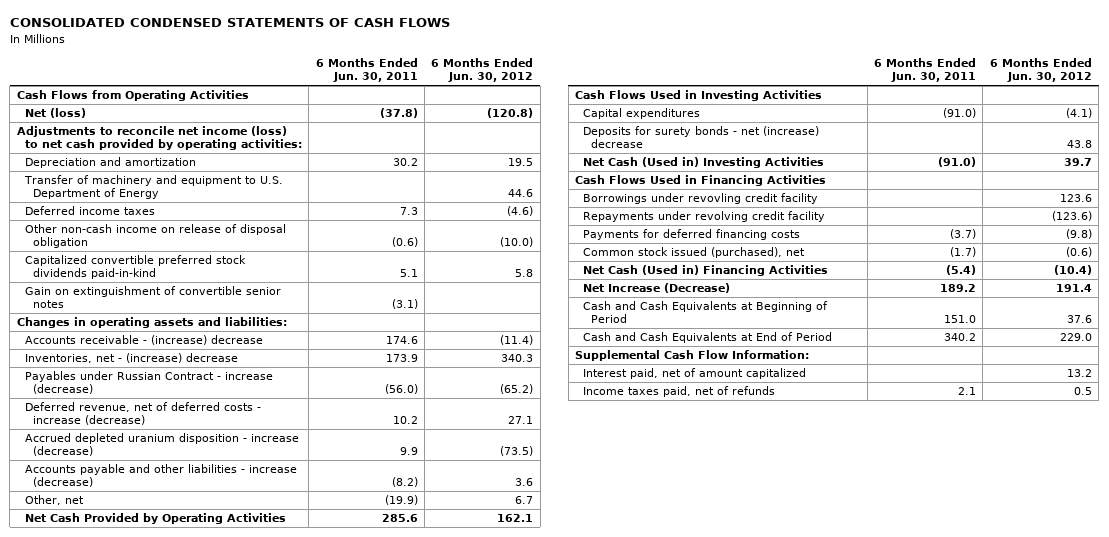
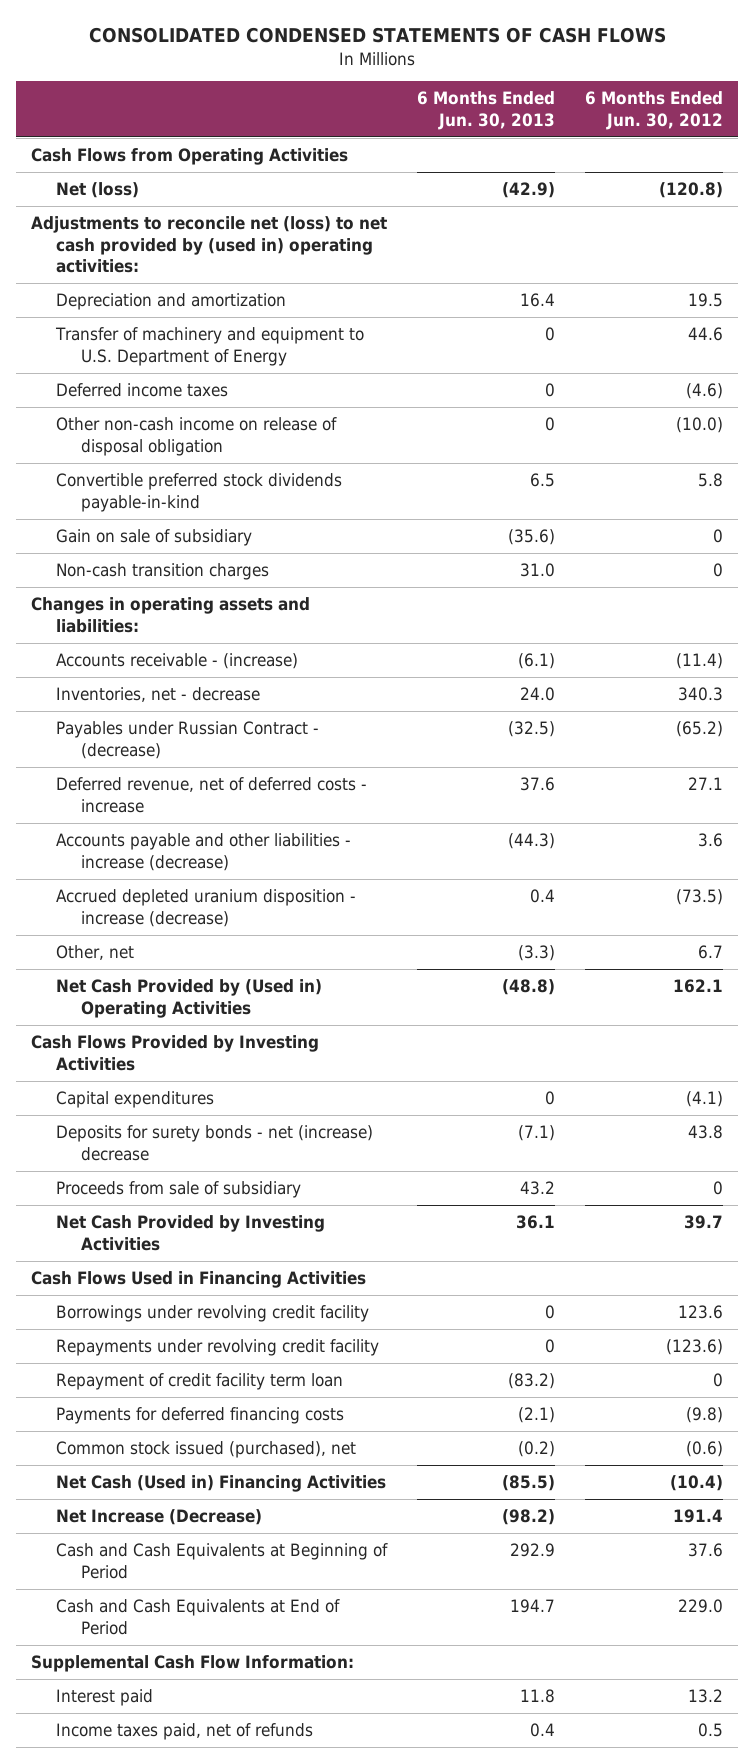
[315,57,418,83] 6 Months Ended Jun. 30, 2011 -> none
none -> [417,91,556,130] 6 Months Ended Jun. 30, 2013
[16,126,302,151] Adjustments to reconcile net income (loss) to net cash provided by operating activities: -> [31,216,388,273] Adjustments to reconcile net (loss) to net cash provided by (used in) operating activities:
[24,286,281,309] Gain on extinguishment of convertible senior notes -> none
[24,255,246,280] Capitalized convertible preferred stock dividends paid-in-kind -> [56,473,343,512] Convertible preferred stock dividends payable-in-kind
none -> [56,529,253,547] Gain on sale of subsidiary
none -> [56,563,270,581] Non-cash transition charges
[24,335,263,346] Accounts receivable - (increase) decrease -> [56,653,299,670] Accounts receivable - (increase)
[24,353,238,364] Inventories, net - (increase) decrease -> [56,687,261,703] Inventories, net - decrease
[24,371,273,395] Payables under Russian Contract - increase (decrease) -> [56,721,320,759] Payables under Russian Contract - (decrease)
[24,402,261,426] Deferred revenue, net of deferred costs - increase (decrease) -> [56,777,368,813] Deferred revenue, net of deferred costs - increase
[24,433,299,457] Accrued depleted uranium disposition - increase (decrease) -> [56,889,357,927] Accrued depleted uranium disposition - increase (decrease)
[24,513,286,525] Net Cash Provided by Operating Activities -> [56,979,323,1018] Net Cash Provided by (Used in) Operating Activities
[575,90,823,102] Cash Flows Used in Investing Activities -> [31,1035,320,1071] Cash Flows Provided by Investing Activities
none -> [56,1181,302,1199] Proceeds from sale of subsidiary
[583,157,825,169] Net Cash (Used in) Investing Activities -> [56,1215,326,1251] Net Cash Provided by Investing Activities
[583,193,819,205] Borrowings under revovling credit facility -> [56,1305,370,1323] Borrowings under revolving credit facility
none -> [56,1373,344,1391] Repayment of credit facility term loan
[583,368,807,380] Interest paid, net of amount capitalized -> [56,1689,154,1707] Interest paid

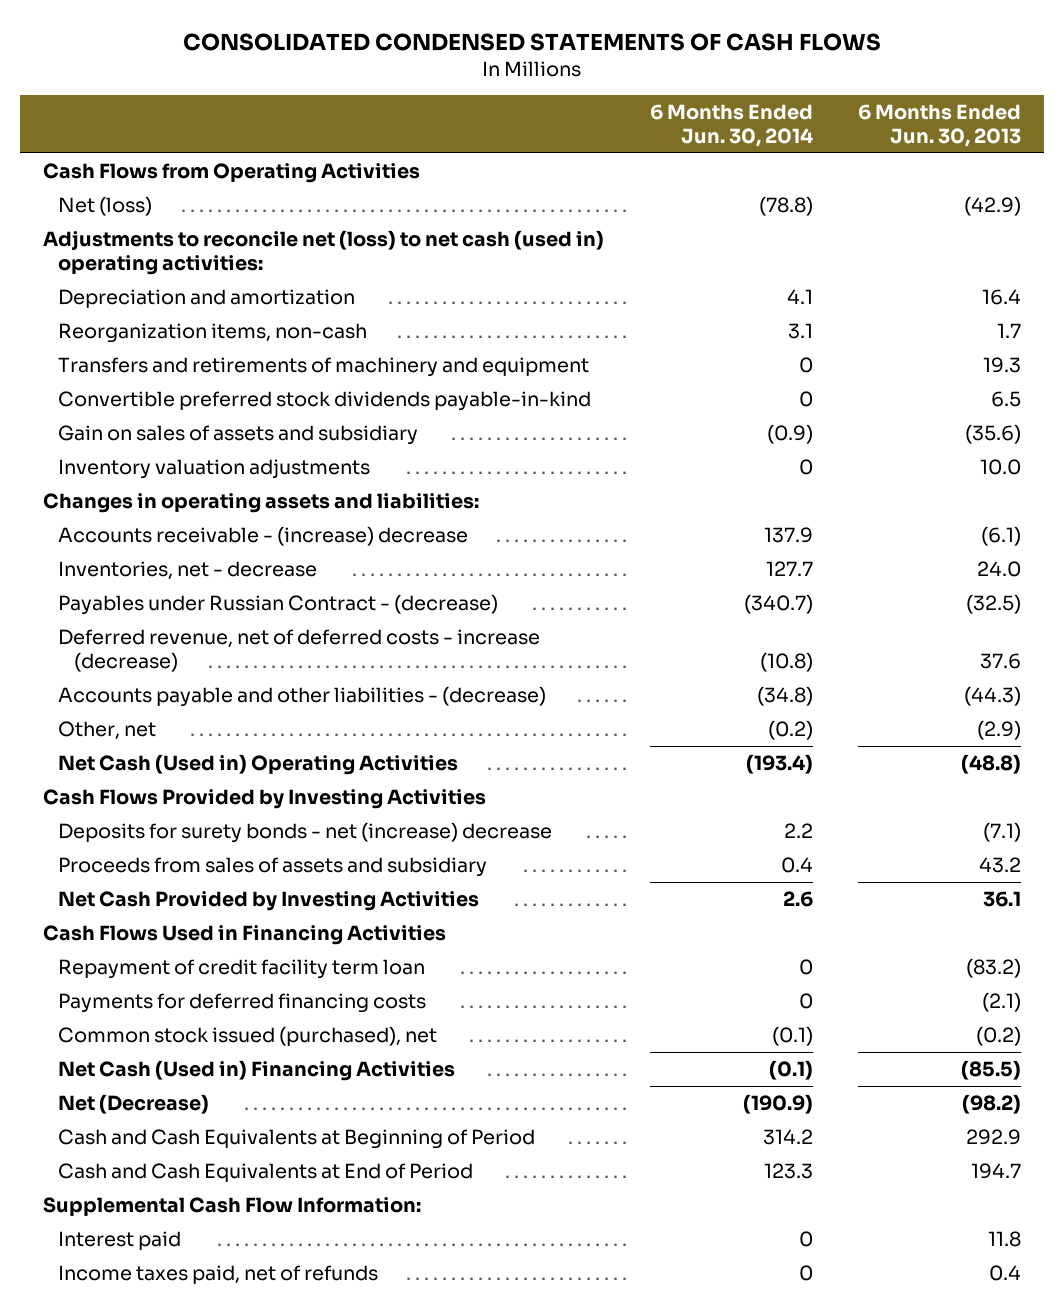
[584,91,723,130] 6 Months Ended Jun. 30, 2012 -> none
none -> [649,104,813,148] 6 Months Ended Jun. 30, 2014
[31,216,388,273] Adjustments to reconcile net (loss) to net cash provided by (used in) operating activities: -> [42,229,604,275] Adjustments to reconcile net (loss) to net cash (used in) operating activities:
[55,327,365,366] Transfer of machinery and equipment to U.S. Department of Energy -> none
[56,383,229,398] Deferred income taxes -> none
[56,417,338,456] Other non-cash income on release of disposal obligation -> none
none -> [58,322,368,343] Reorganization items, non-cash
none -> [58,356,590,377] Transfers and retirements of machinery and equipment
[56,563,270,581] Non-cash transition charges -> none
[56,529,253,547] Gain on sale of subsidiary -> [58,424,419,445] Gain on sales of assets and subsidiary
none -> [58,458,371,479] Inventory valuation adjustments
[56,653,299,670] Accounts receivable - (increase) -> [58,525,469,546] Accounts receivable - (increase) decrease
[56,889,357,927] Accrued depleted uranium disposition - increase (decrease) -> none
[56,777,368,813] Deferred revenue, net of deferred costs - increase -> [58,628,541,672] Deferred revenue, net of deferred costs - increase (decrease)
[56,833,352,871] Accounts payable and other liabilities - increase (decrease) -> [58,685,547,707] Accounts payable and other liabilities - (decrease)
[518,945,556,962] (3.3) -> [977,719,1022,740] (2.9)
[56,979,323,1018] Net Cash Provided by (Used in) Operating Activities -> [58,753,459,775] Net Cash (Used in) Operating Activities
[56,1091,215,1109] Capital expenditures -> none
[56,1181,302,1199] Proceeds from sale of subsidiary -> [58,856,488,877] Proceeds from sales of assets and subsidiary
[56,1305,370,1323] Borrowings under revolving credit facility -> none
[56,1339,380,1357] Repayments under revolving credit facility -> none
[56,1509,263,1526] Net Increase (Decrease) -> [58,1093,210,1114] Net (Decrease)

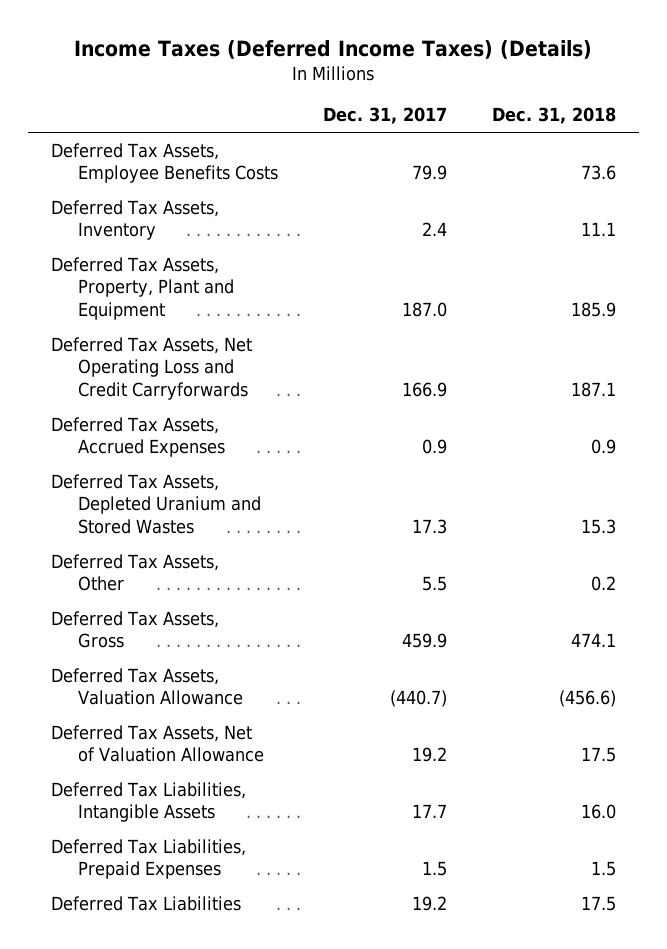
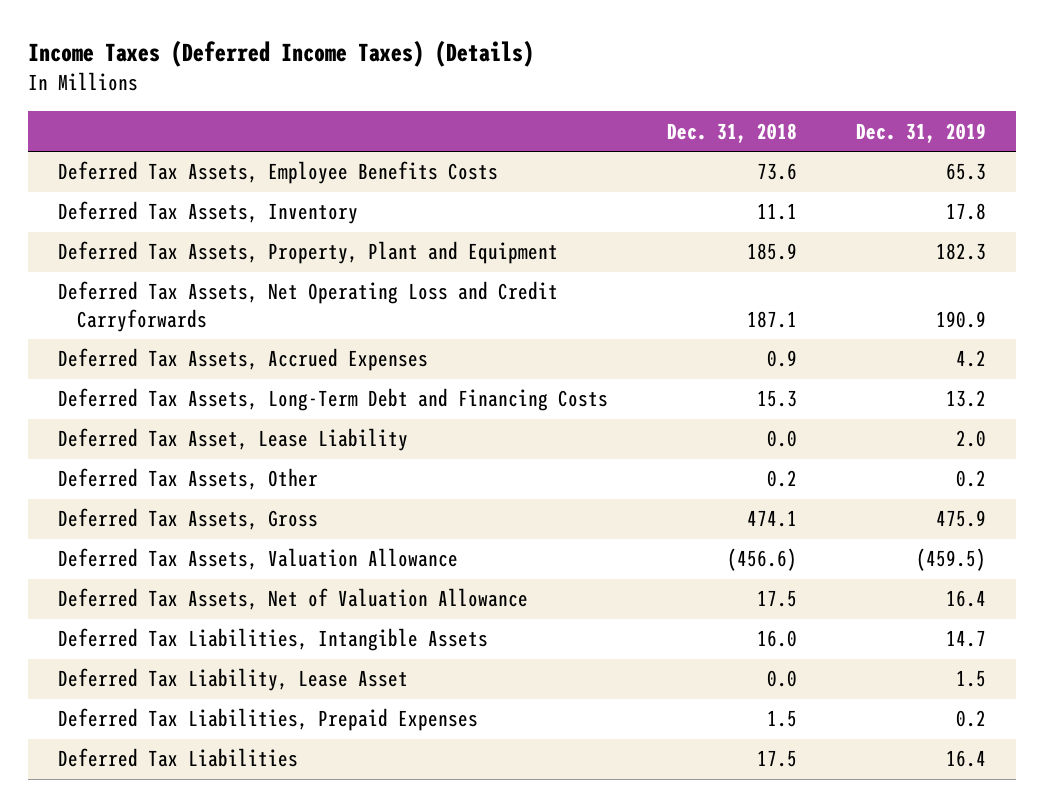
[323,107,448,125] Dec. 31, 2017 -> none
none -> [856,122,987,143] Dec. 31, 2019
[50,473,262,535] Deferred Tax Assets, Depleted Uranium and Stored Wastes -> [57,388,608,412] Deferred Tax Assets, Long-Term Debt and Financing Costs
none -> [57,428,408,452] Deferred Tax Asset, Lease Liability
none -> [57,668,408,692] Deferred Tax Liability, Lease Asset

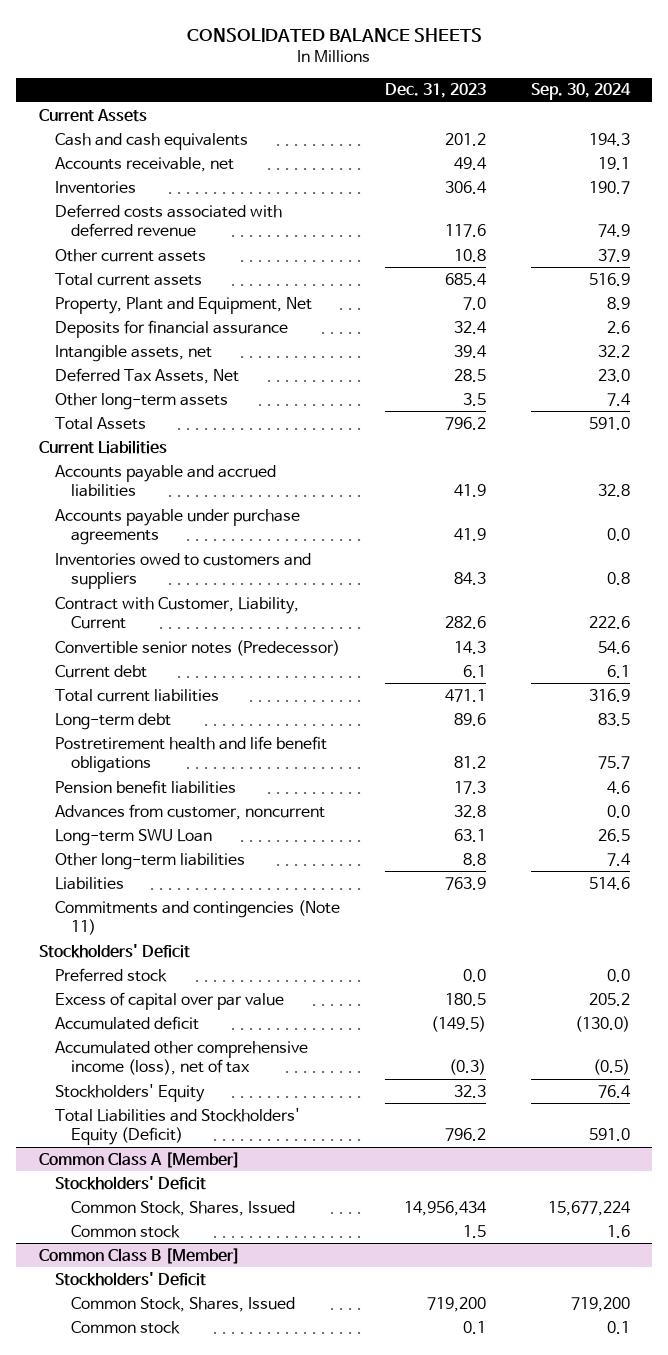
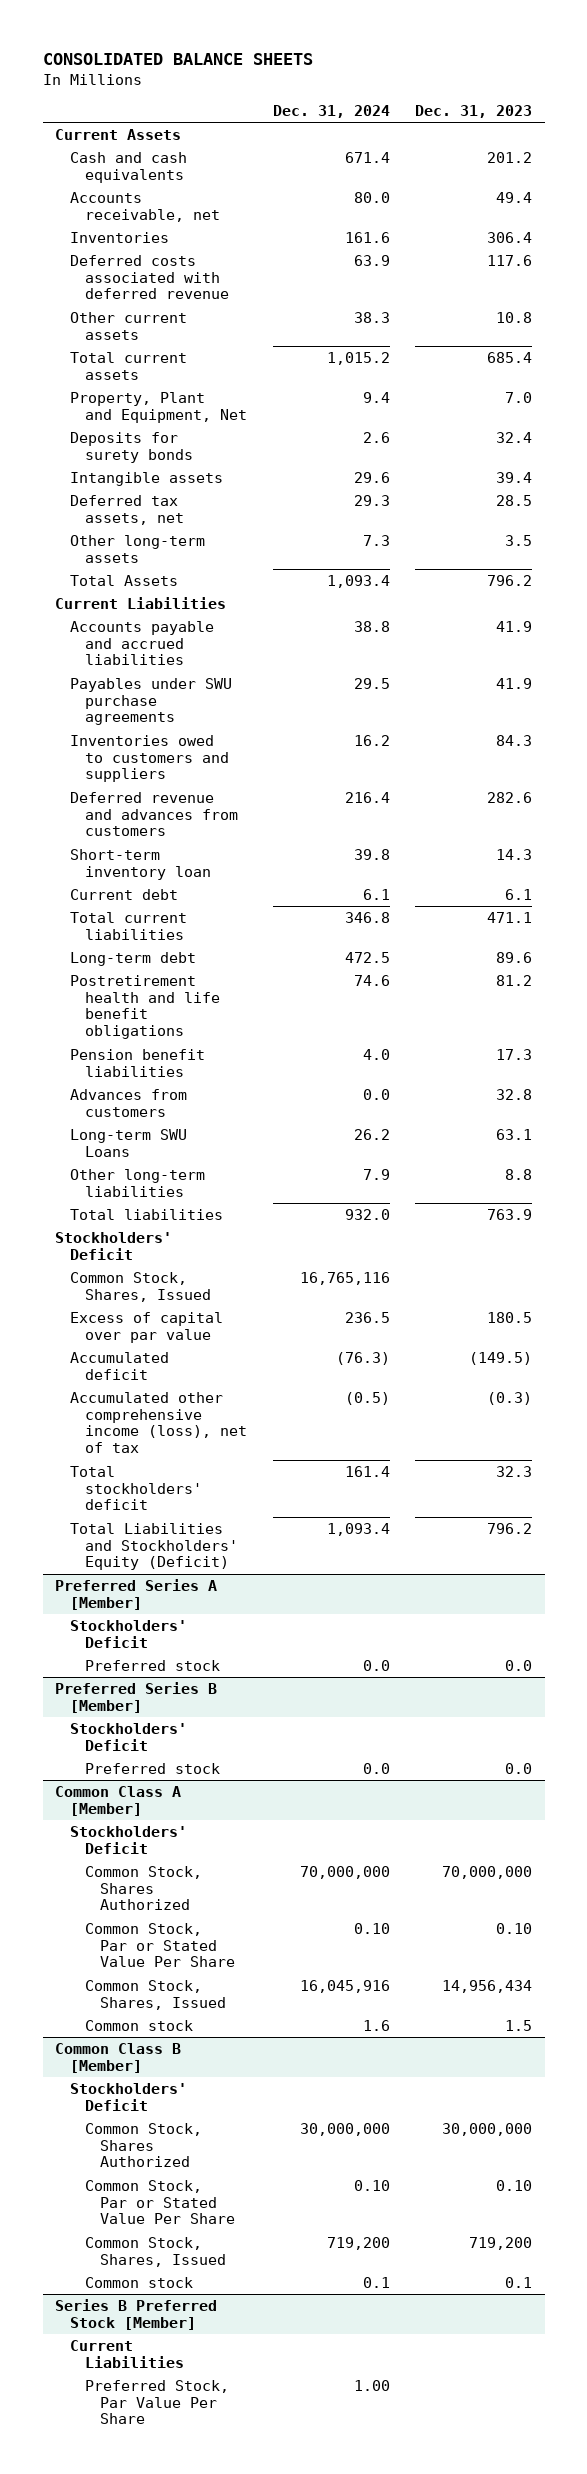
[530,83,631,101] Sep. 30, 2024 -> none
none -> [272,105,390,119] Dec. 31, 2024
[54,319,288,338] Deposits for financial assurance -> [70,431,194,463] Deposits for surety bonds
[54,344,212,362] Intangible assets, net -> [70,471,224,486] Intangible assets
[54,367,239,384] Deferred Tax Assets, Net -> [70,494,185,525] Deferred tax assets, net
[54,508,300,546] Accounts payable under purchase agreements -> [70,677,233,726] Payables under SWU purchase agreements
[54,596,299,630] Contract with Customer, Liability, Current -> [70,791,239,837] Deferred revenue and advances from customers
[54,639,340,656] Convertible senior notes (Predecessor) -> [70,848,212,880] Short-term inventory loan
[54,803,325,820] Advances from customer, noncurrent -> [70,1088,188,1117] Advances from customers
[54,828,212,846] Long-term SWU Loan -> [70,1128,188,1157] Long-term SWU Loans
[54,899,340,936] Commitments and contingencies (Note 11) -> none
[54,876,124,890] Liabilities -> [70,1208,224,1220] Total liabilities
[54,967,167,982] Preferred stock -> none
none -> [70,1271,212,1302] Common Stock, Shares, Issued
[54,1083,205,1102] Stockholders' Equity -> [70,1465,203,1511] Total stockholders' deficit
none -> [55,1578,218,1610] Preferred Series A [Member]
none -> [70,1619,188,1648] Stockholders' Deficit
none -> [85,1659,221,1671] Preferred stock
none -> [55,1681,218,1713] Preferred Series B [Member]
none -> [70,1722,188,1751] Stockholders' Deficit
none -> [85,1762,221,1774] Preferred stock
none -> [85,1865,203,1911] Common Stock, Shares Authorized
none -> [85,1922,236,1968] Common Stock, Par or Stated Value Per Share
none -> [85,2122,203,2168] Common Stock, Shares Authorized
none -> [85,2179,236,2225] Common Stock, Par or Stated Value Per Share
none -> [55,2298,218,2330] Series B Preferred Stock [Member]
none -> [70,2339,185,2368] Current Liabilities
none -> [85,2379,230,2425] Preferred Stock, Par Value Per Share

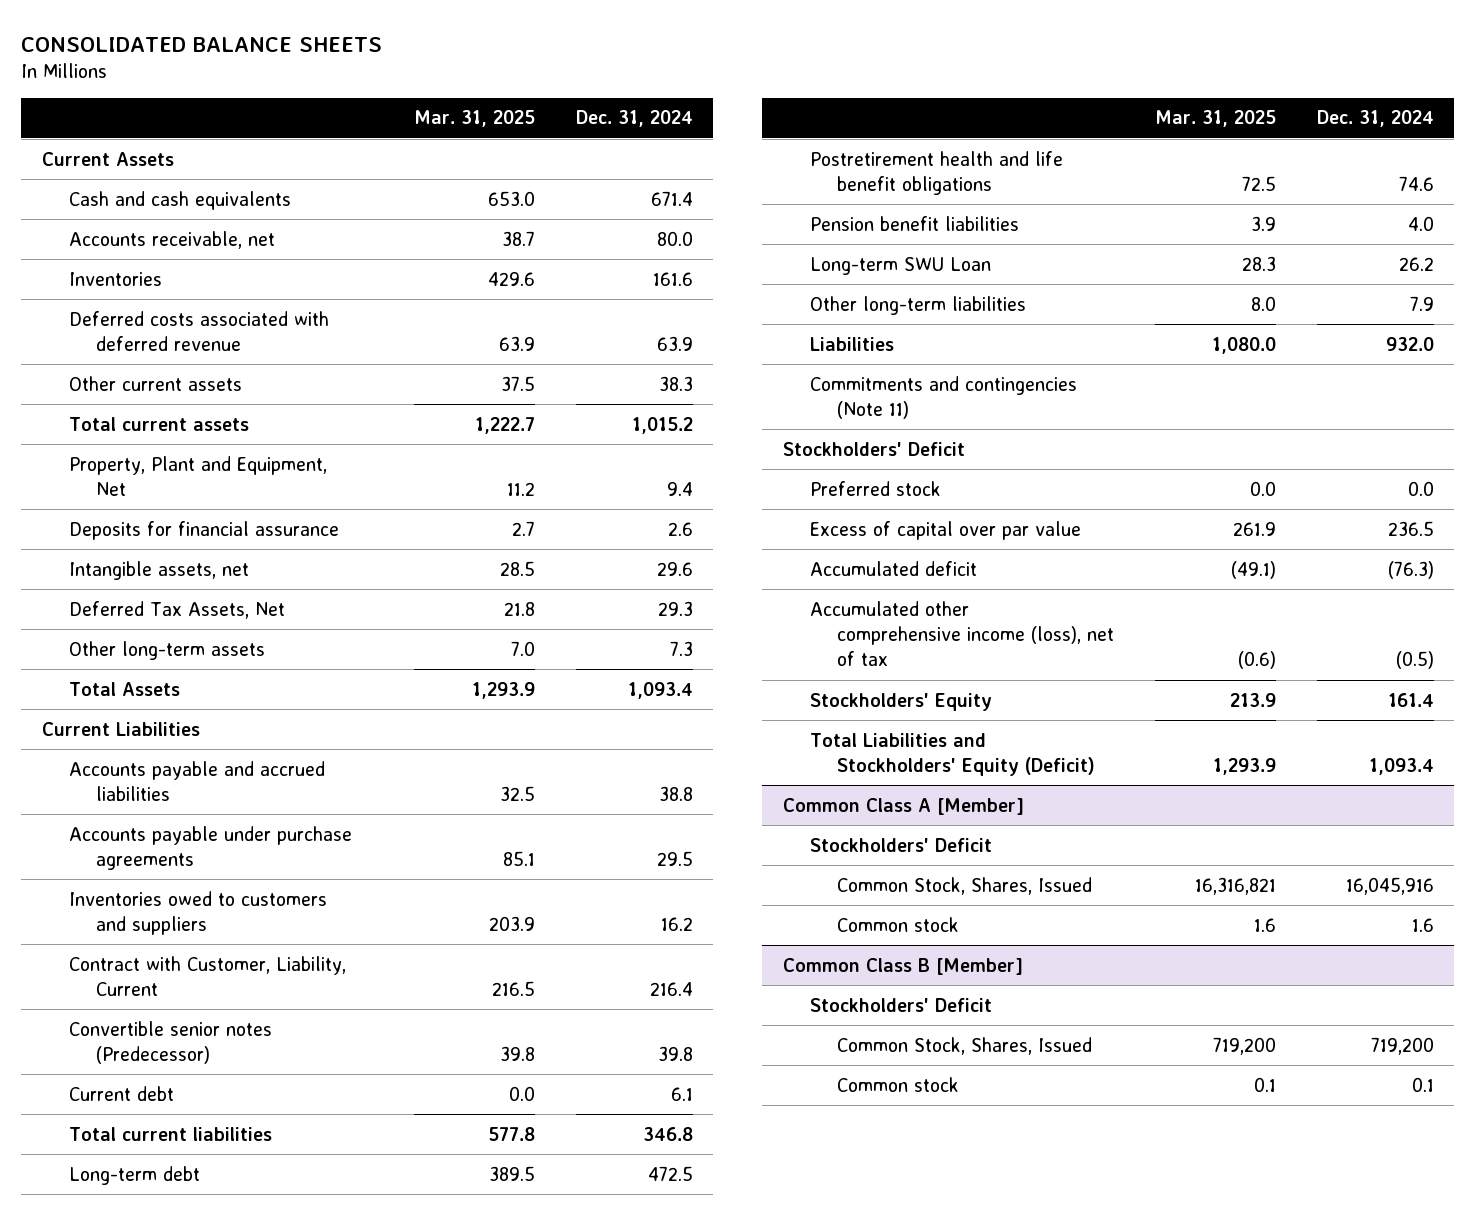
[415,105,533,119] Dec. 31, 2023 -> none
none -> [413,110,535,128] Mar. 31, 2025
[70,431,194,463] Deposits for surety bonds -> [68,520,339,540] Deposits for financial assurance
[70,471,224,486] Intangible assets -> [68,560,249,580] Intangible assets, net
[70,494,185,525] Deferred tax assets, net -> [68,600,285,619] Deferred Tax Assets, Net
[70,677,233,726] Payables under SWU purchase agreements -> [68,825,352,870] Accounts payable under purchase agreements
[70,791,239,837] Deferred revenue and advances from customers -> [68,955,346,996] Contract with Customer, Liability, Current
[70,848,212,880] Short-term inventory loan -> [68,1020,272,1064] Convertible senior notes (Predecessor)
[70,1088,188,1117] Advances from customers -> none
[70,1128,188,1157] Long-term SWU Loans -> [809,256,991,275] Long-term SWU Loan
[70,1208,224,1220] Total liabilities -> [809,336,894,351] Liabilities
none -> [809,375,1077,419] Commitments and contingencies (Note 11)
[70,1271,212,1302] Common Stock, Shares, Issued -> none
none -> [809,480,941,496] Preferred stock
[70,1465,203,1511] Total stockholders' deficit -> [809,692,992,711] Stockholders' Equity
[55,1578,218,1610] Preferred Series A [Member] -> none
[70,1619,188,1648] Stockholders' Deficit -> none
[85,1659,221,1671] Preferred stock -> none
[55,1681,218,1713] Preferred Series B [Member] -> none
[70,1722,188,1751] Stockholders' Deficit -> none
[85,1762,221,1774] Preferred stock -> none
[85,1865,203,1911] Common Stock, Shares Authorized -> none
[85,1922,236,1968] Common Stock, Par or Stated Value Per Share -> none
[85,2122,203,2168] Common Stock, Shares Authorized -> none
[85,2179,236,2225] Common Stock, Par or Stated Value Per Share -> none
[55,2298,218,2330] Series B Preferred Stock [Member] -> none
[70,2339,185,2368] Current Liabilities -> none
[85,2379,230,2425] Preferred Stock, Par Value Per Share -> none

